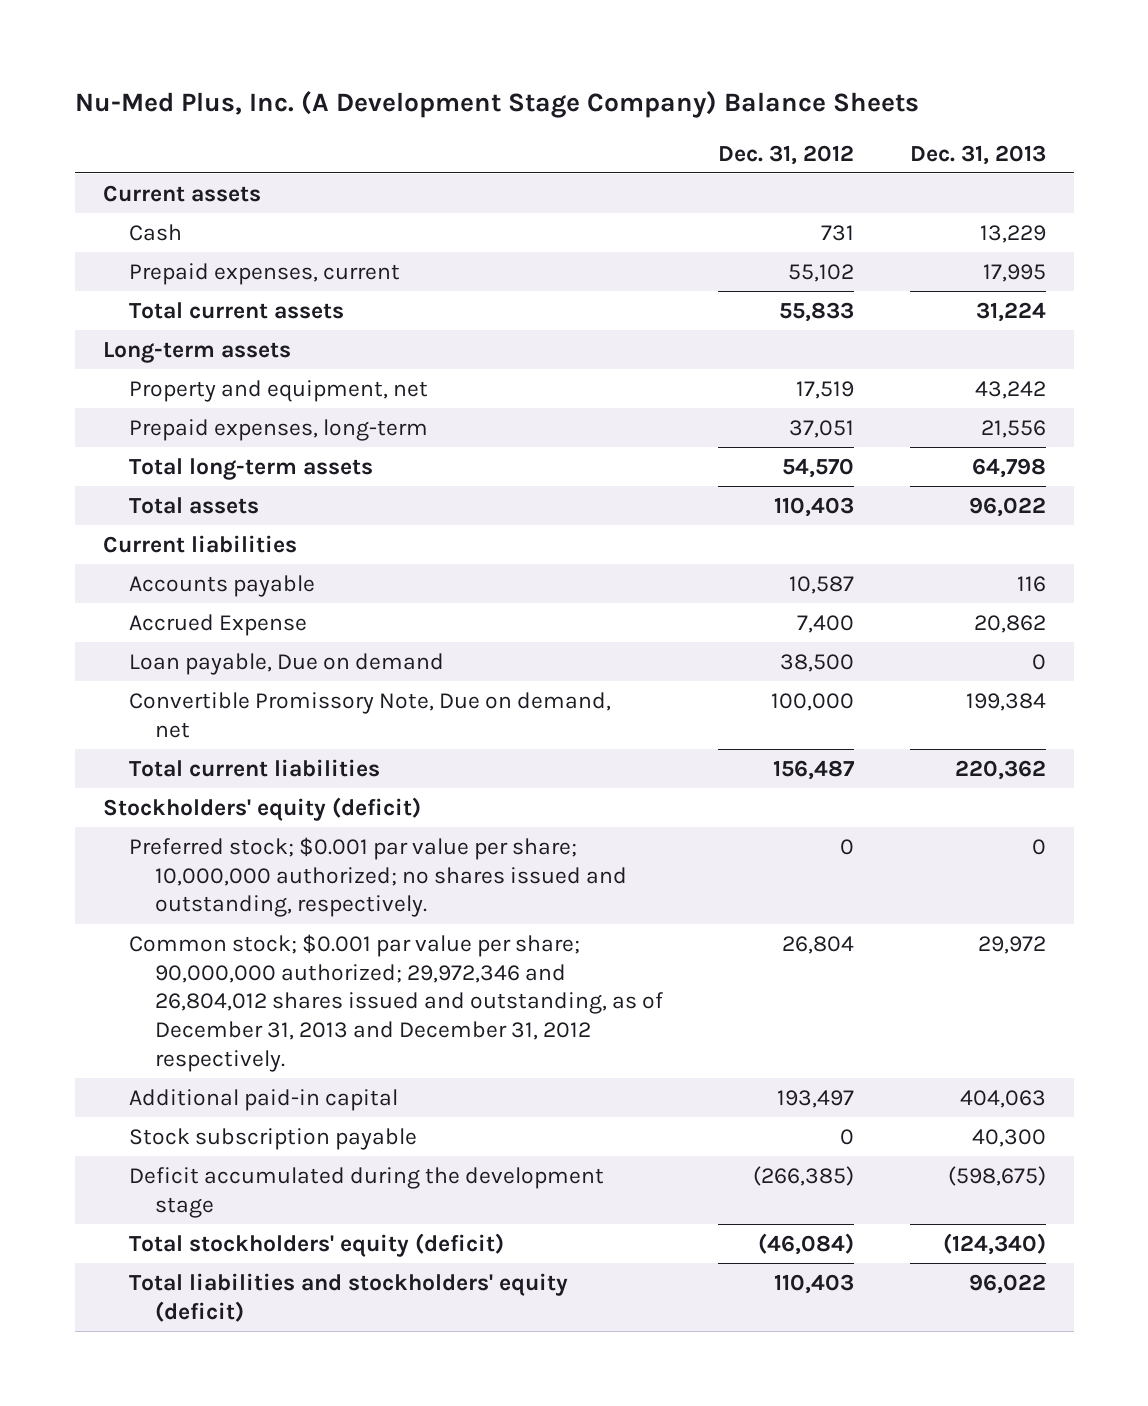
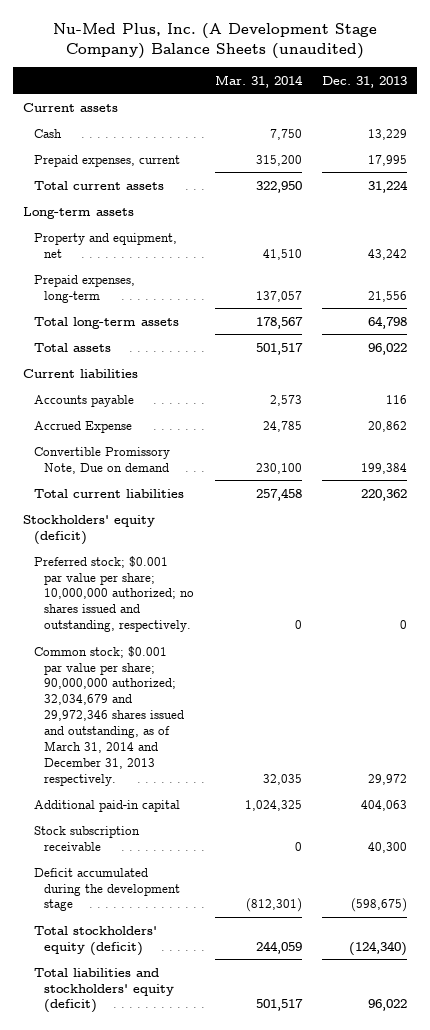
[74,90,919,118] Nu-Med Plus, Inc. (A Development Stage Company) Balance Sheets -> [53,22,378,59] Nu-Med Plus, Inc. (A Development Stage Company) Balance Sheets (unaudited)
[718,144,855,165] Dec. 31, 2012 -> none
none -> [214,74,303,88] Mar. 31, 2014
[128,652,444,675] Loan payable, Due on demand -> none
[128,691,611,738] Convertible Promissory Note, Due on demand, net -> [33,446,170,474] Convertible Promissory Note, Due on demand
[128,933,663,1073] Common stock; $0.001 par value per share; 90,000,000 authorized; 29,972,346 and 26,804,012 shares issued and outstanding, as of December 31, 2013 and December 31, 2012 respectively. -> [33,645,185,786] Common stock; $0.001 par value per share; 90,000,000 authorized; 32,034,679 and 29,972,346 shares issued and outstanding, as of March 31, 2014 and December 31, 2013 respectively.
[128,1127,417,1150] Stock subscription payable -> [33,825,140,851] Stock subscription receivable

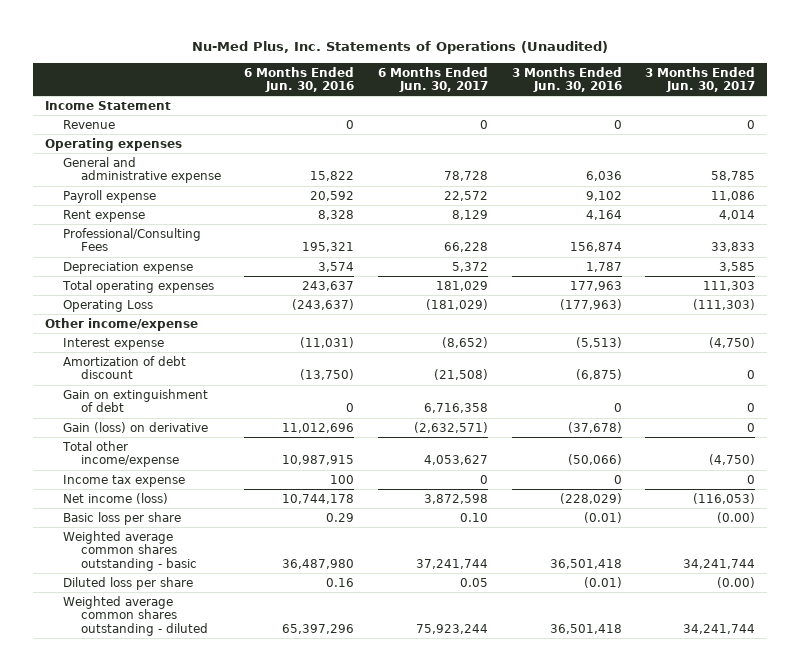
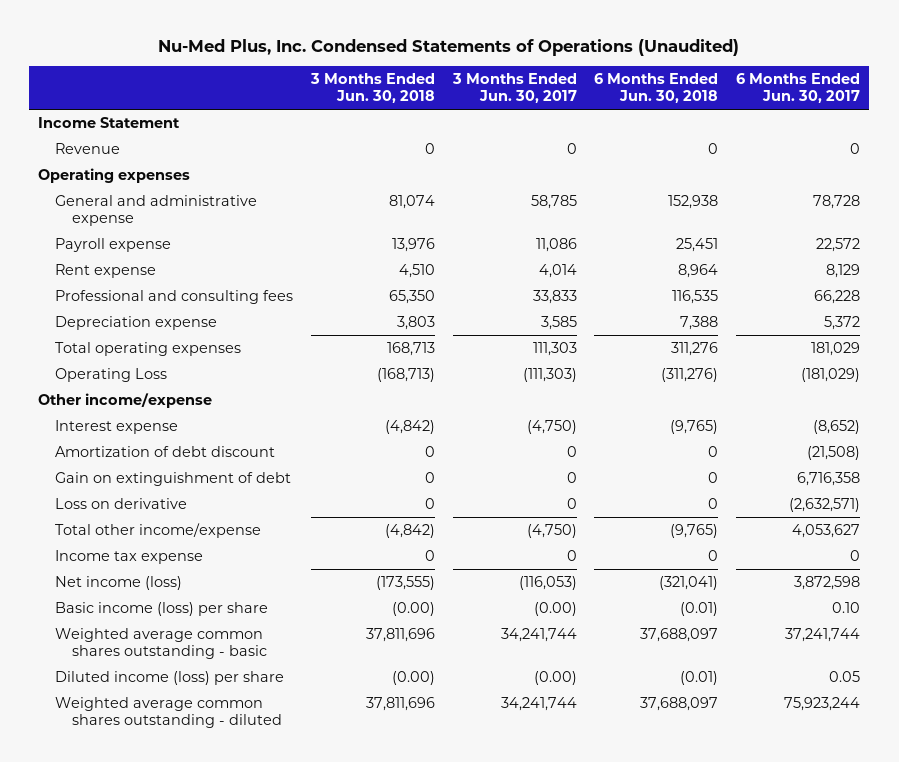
[192,41,609,55] Nu-Med Plus, Inc. Statements of Operations (Unaudited) -> [158,38,740,56] Nu-Med Plus, Inc. Condensed Statements of Operations (Unaudited)
[244,66,355,92] 6 Months Ended Jun. 30, 2016 -> none
[511,66,622,92] 3 Months Ended Jun. 30, 2016 -> none
none -> [309,73,435,104] 3 Months Ended Jun. 30, 2018
none -> [594,73,719,104] 6 Months Ended Jun. 30, 2018
[63,227,202,252] Professional/Consulting Fees -> [55,290,294,305] Professional and consulting fees
[63,421,209,433] Gain (loss) on derivative -> [55,498,188,510] Loss on derivative
[63,511,182,525] Basic loss per share -> [55,602,269,617] Basic income (loss) per share
[63,576,194,590] Diluted loss per share -> [55,671,285,686] Diluted income (loss) per share

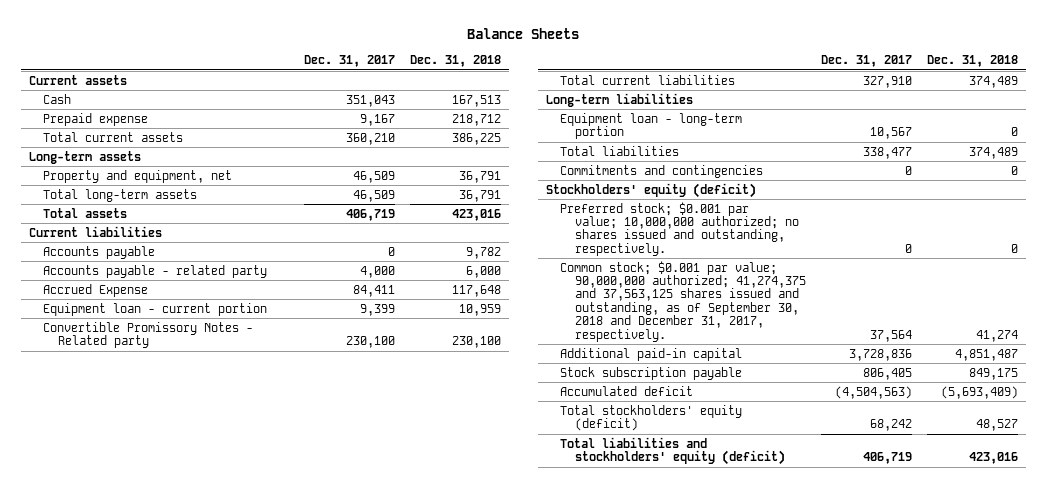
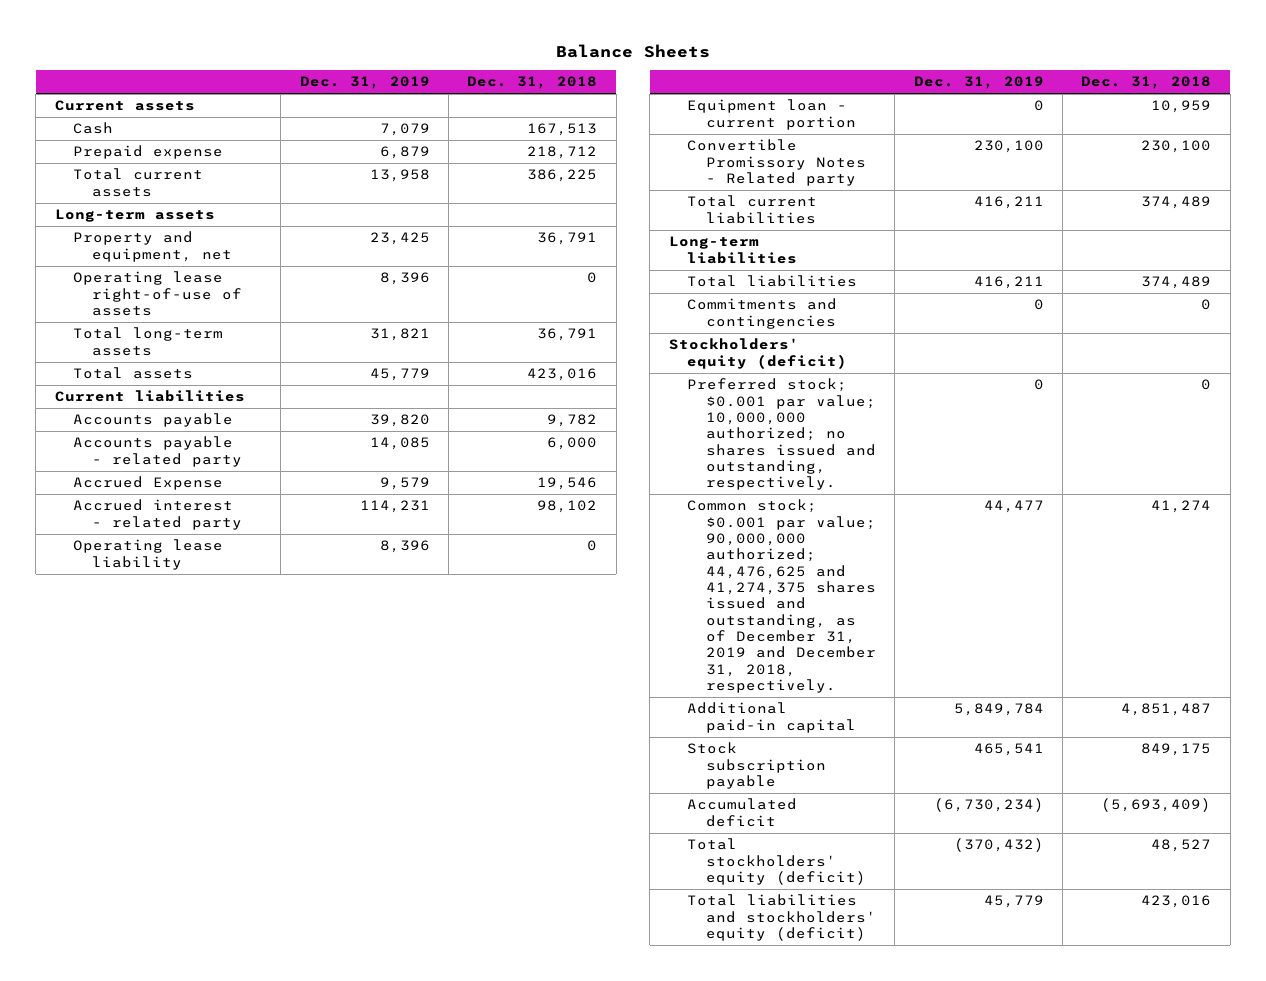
[304,55,396,68] Dec. 31, 2017 -> none
none -> [299,76,430,90] Dec. 31, 2019
none -> [73,271,243,317] Operating lease right-of-use of assets
[452,284,502,297] 117,648 -> [537,477,598,491] 19,546
none -> [73,499,243,530] Accrued interest - related party
none -> [73,539,224,570] Operating lease liability
[560,112,743,140] Equipment loan - long-term portion -> none
[560,260,806,342] Common stock; $0.001 par value; 90,000,000 authorized; 41,274,375 and 37,563,125 shares issued and outstanding, as of September 30, 2018 and December 31, 2017, respectively. -> [687,499,877,693] Common stock; $0.001 par value; 90,000,000 authorized; 44,476,625 and 41,274,375 shares issued and outstanding, as of December 31, 2019 and December 31, 2018, respectively.

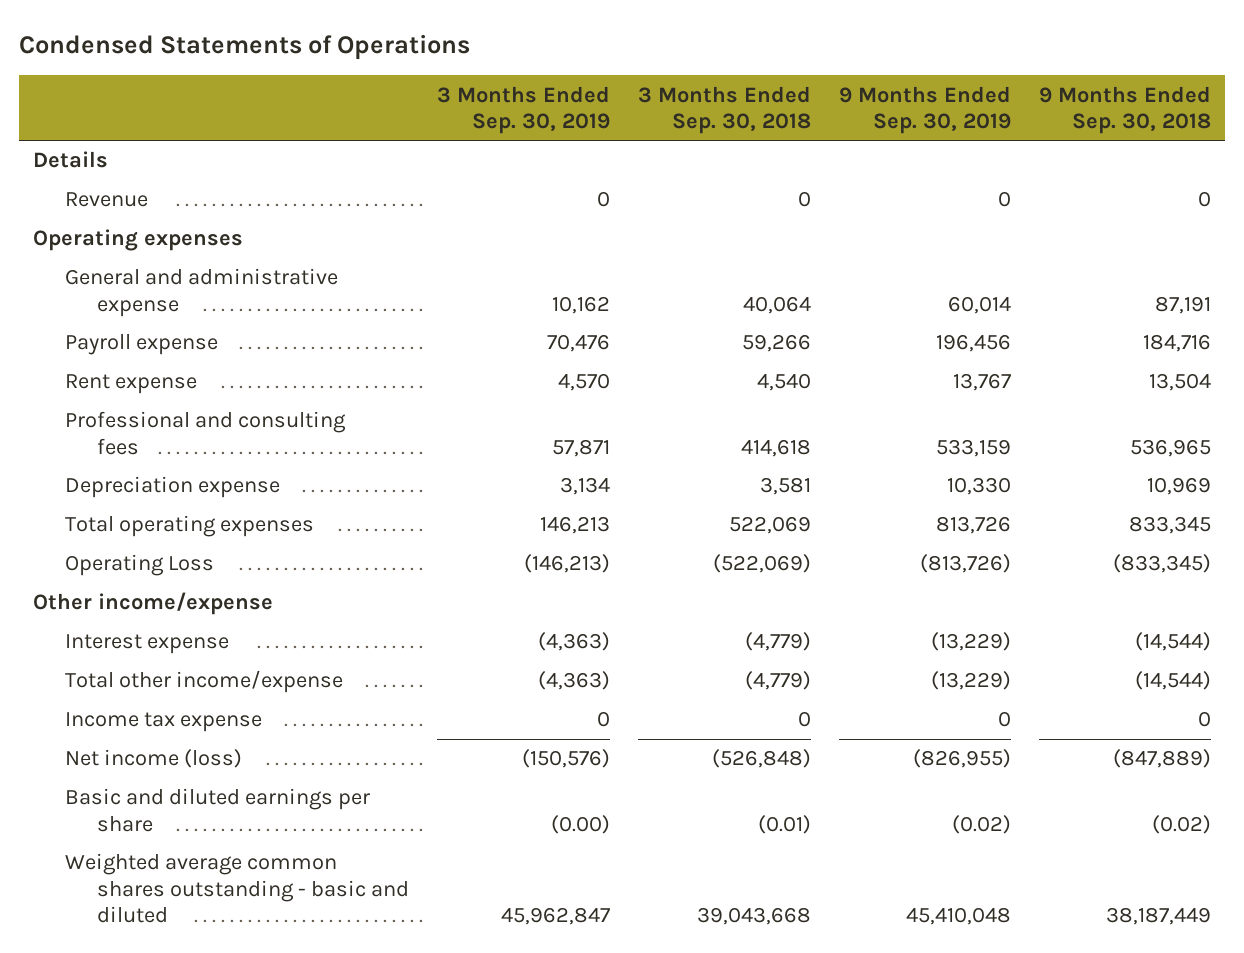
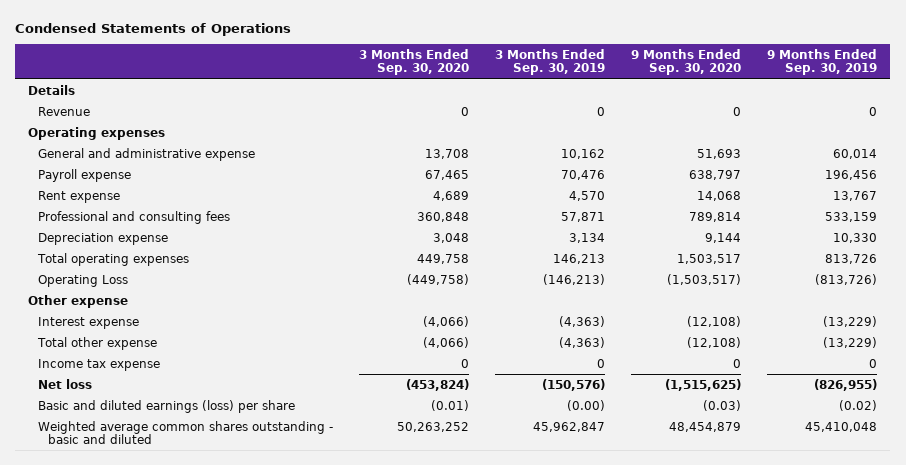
[637,85,811,134] 3 Months Ended Sep. 30, 2018 -> none
[1038,85,1211,134] 9 Months Ended Sep. 30, 2018 -> none
none -> [359,48,470,76] 3 Months Ended Sep. 30, 2020
none -> [631,48,742,76] 9 Months Ended Sep. 30, 2020
[32,592,273,616] Other income/expense -> [28,294,129,308] Other expense
[64,670,343,694] Total other income/expense -> [37,336,158,350] Total other expense
[64,749,242,769] Net income (loss) -> [38,378,93,389] Net loss
[64,788,370,832] Basic and diluted earnings per share -> [38,399,296,413] Basic and diluted earnings (loss) per share

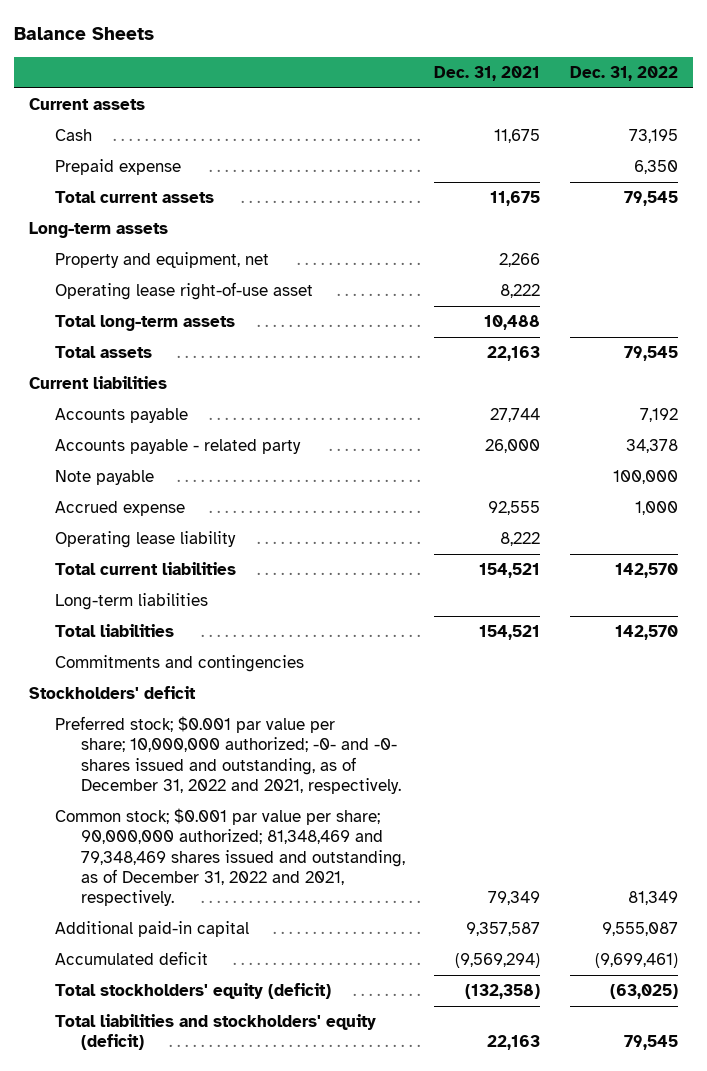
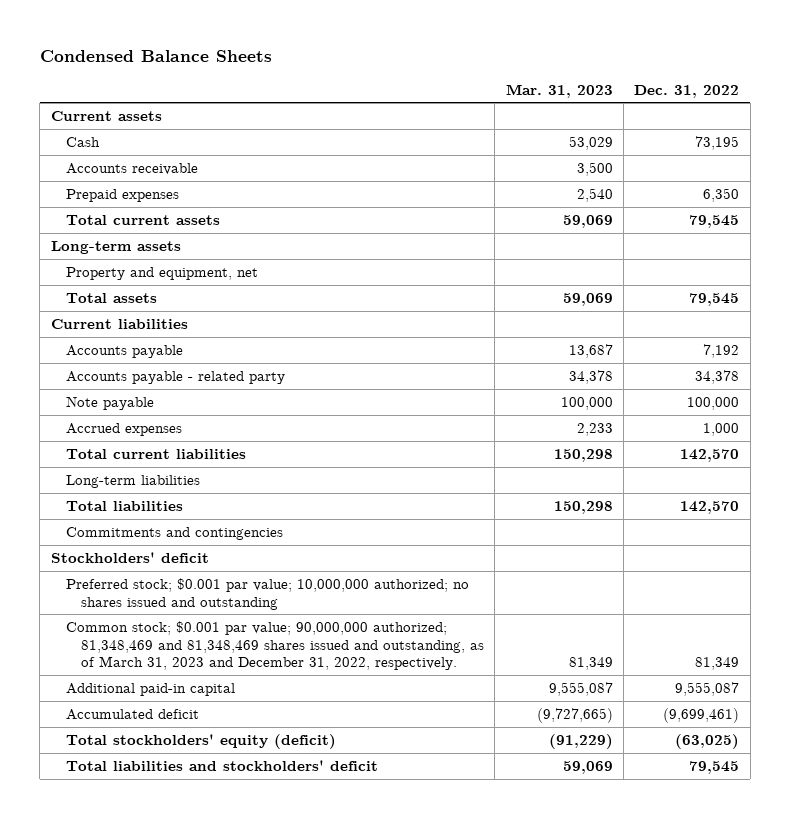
[14,27,155,41] Balance Sheets -> [39,50,272,63] Condensed Balance Sheets
[434,66,541,82] Dec. 31, 2021 -> none
none -> [505,83,613,98] Mar. 31, 2023
none -> [65,162,198,175] Accounts receivable
[54,159,181,176] Prepaid expense -> [65,188,179,202] Prepaid expenses
[54,282,313,301] Operating lease right-of-use asset -> none
[54,315,235,332] Total long-term assets -> none
[54,531,236,549] Operating lease liability -> none
[54,501,185,517] Accrued expense -> [65,422,182,436] Accrued expenses
[54,716,401,795] Preferred stock; $0.001 par value per share; 10,000,000 authorized; -0- and -0- shares issued and outstanding, as of December 31, 2022 and 2021, respectively. -> [65,577,469,610] Preferred stock; $0.001 par value; 10,000,000 authorized; no shares issued and outstanding
[54,808,405,907] Common stock; $0.001 par value per share; 90,000,000 authorized; 81,348,469 and 79,348,469 shares issued and outstanding, as of December 31, 2022 and 2021, respectively. -> [65,620,484,671] Common stock; $0.001 par value; 90,000,000 authorized; 81,348,469 and 81,348,469 shares issued and outstanding, as of March 31, 2023 and December 31, 2022, respectively.
[54,1014,376,1051] Total liabilities and stockholders' equity (deficit) -> [65,759,378,771] Total liabilities and stockholders' deficit

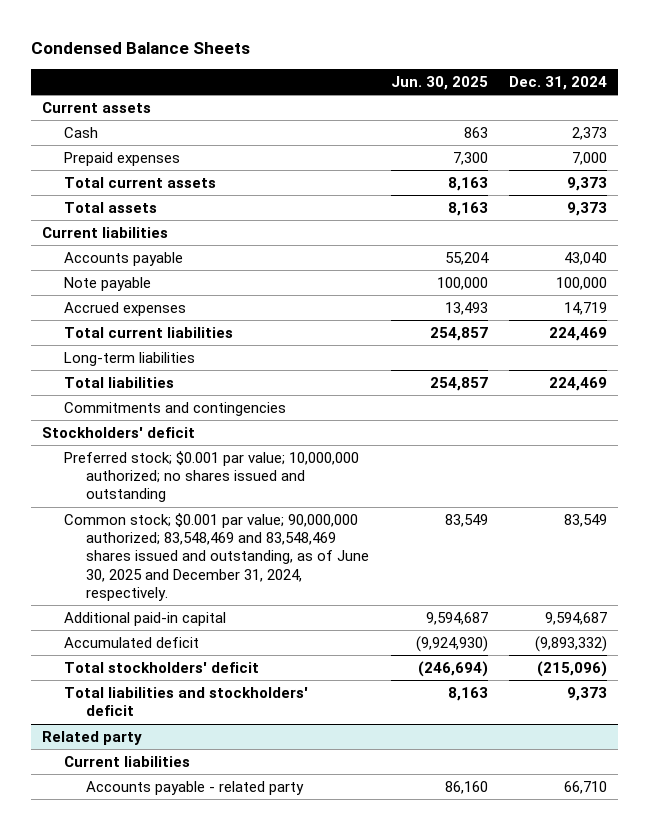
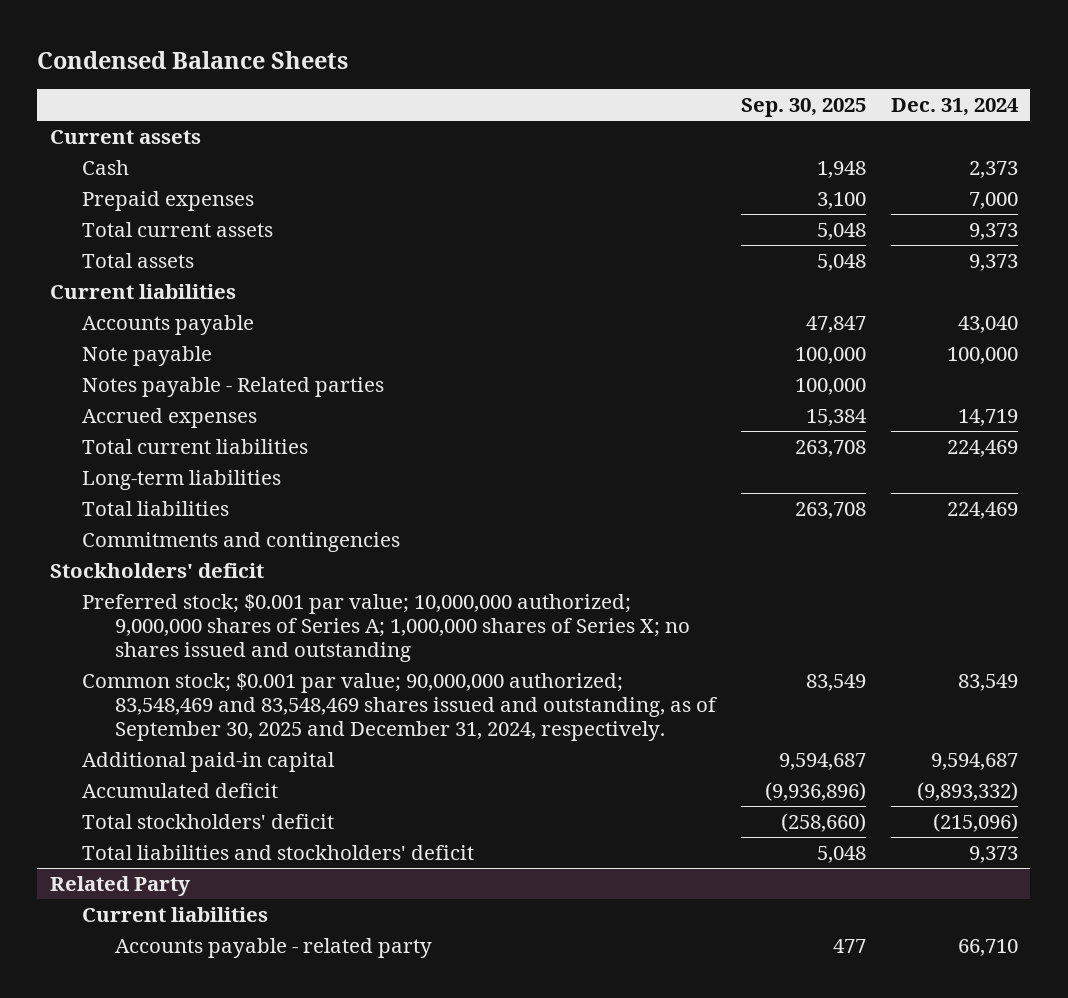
[390,75,488,90] Jun. 30, 2025 -> none
none -> [740,98,866,118] Sep. 30, 2025
none -> [82,376,385,397] Notes payable - Related parties
[63,450,359,503] Preferred stock; $0.001 par value; 10,000,000 authorized; no shares issued and outstanding -> [82,593,690,663] Preferred stock; $0.001 par value; 10,000,000 authorized; 9,000,000 shares of Series A; 1,000,000 shares of Series X; no shares issued and outstanding
[63,512,370,601] Common stock; $0.001 par value; 90,000,000 authorized; 83,548,469 and 83,548,469 shares issued and outstanding, as of June 30, 2025 and December 31, 2024, respectively. -> [82,672,717,742] Common stock; $0.001 par value; 90,000,000 authorized; 83,548,469 and 83,548,469 shares issued and outstanding, as of September 30, 2025 and December 31, 2024, respectively.
[41,730,142,745] Related party -> [49,875,190,896] Related Party

